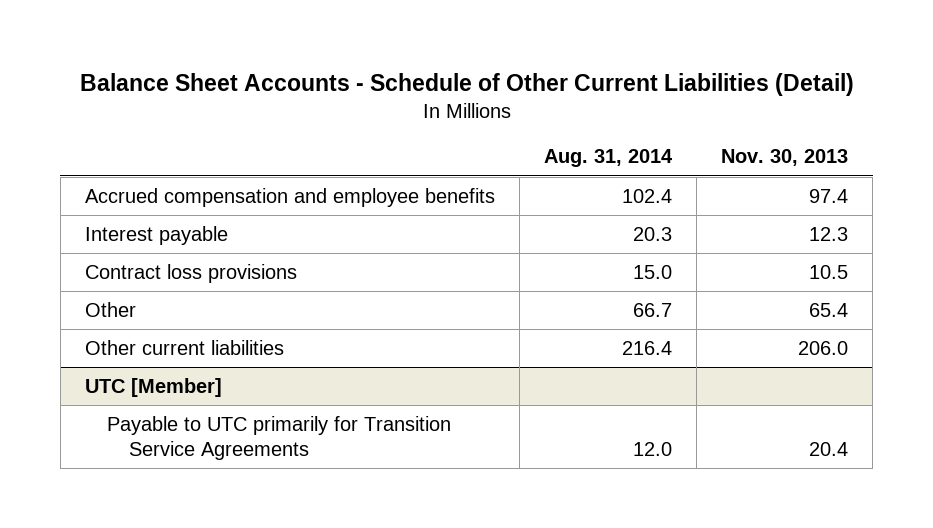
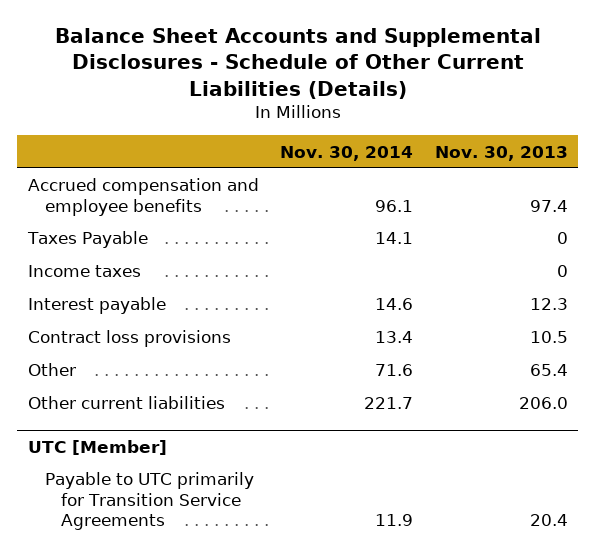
[79,73,854,97] Balance Sheet Accounts - Schedule of Other Current Liabilities (Detail) -> [54,28,541,99] Balance Sheet Accounts and Supplemental Disclosures - Schedule of Other Current Liabilities (Details)
[544,149,674,168] Aug. 31, 2014 -> none
none -> [280,145,414,161] Nov. 30, 2014
none -> [26,231,148,249] Taxes Payable
none -> [27,265,141,278] Income taxes

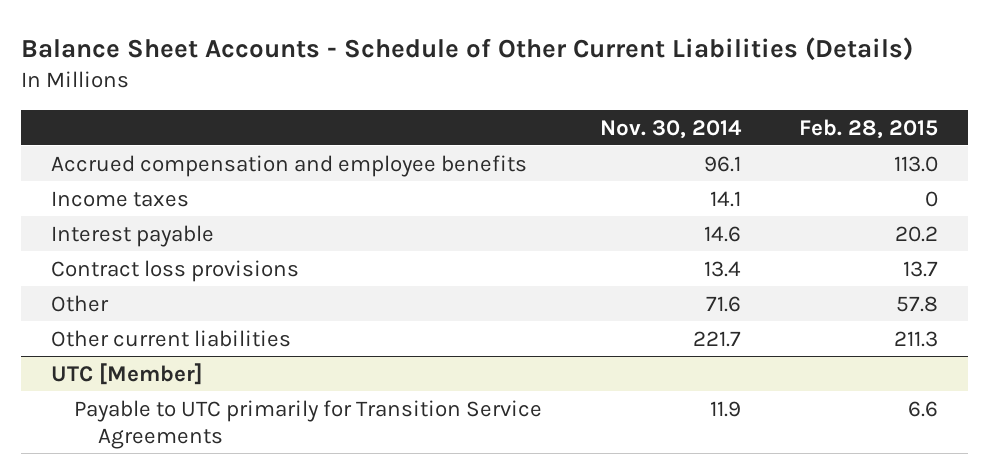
[54,28,541,99] Balance Sheet Accounts and Supplemental Disclosures - Schedule of Other Current Liabilities (Details) -> [21,36,914,61] Balance Sheet Accounts - Schedule of Other Current Liabilities (Details)
[434,145,568,161] Nov. 30, 2013 -> none
none -> [799,118,939,139] Feb. 28, 2015
[27,265,141,278] Income taxes -> none
[26,231,148,249] Taxes Payable -> [50,190,189,207] Income taxes

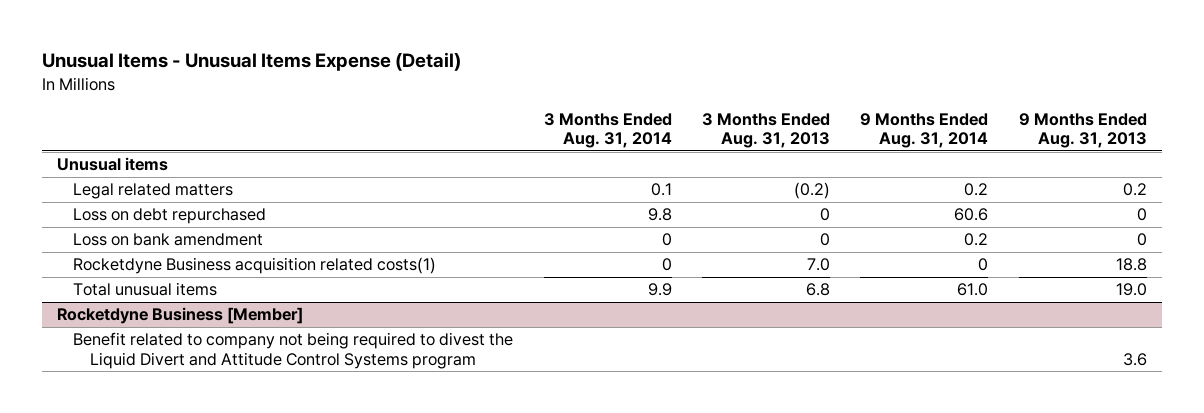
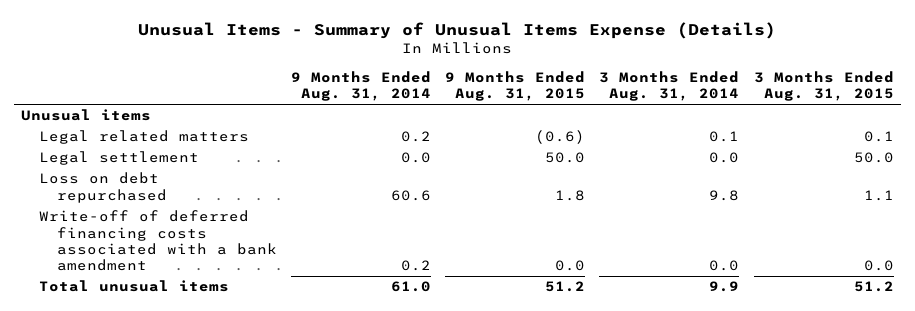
[41,52,461,72] Unusual Items - Unusual Items Expense (Detail) -> [138,22,777,40] Unusual Items - Summary of Unusual Items Expense (Details)
[702,112,831,148] 3 Months Ended Aug. 31, 2013 -> none
[1018,112,1147,148] 9 Months Ended Aug. 31, 2013 -> none
none -> [445,70,586,102] 9 Months Ended Aug. 31, 2015
none -> [753,70,894,102] 3 Months Ended Aug. 31, 2015
none -> [38,151,199,166] Legal settlement
[73,233,264,247] Loss on bank amendment -> none
[73,257,437,275] Rocketdyne Business acquisition related costs(1) -> none
none -> [38,210,277,271] Write-off of deferred financing costs associated with a bank amendment
[56,307,303,325] Rocketdyne Business [Member] -> none
[73,332,514,369] Benefit related to company not being required to divest the Liquid Divert and Attitude Control Systems program -> none

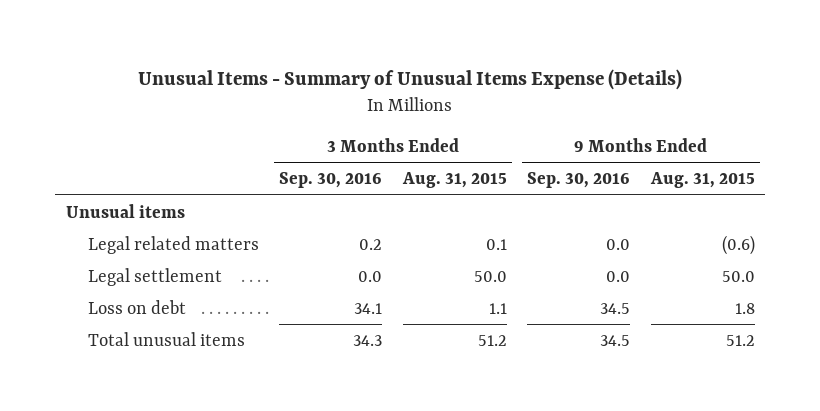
[290,70,431,102] 9 Months Ended Aug. 31, 2014 -> none
[599,70,740,102] 3 Months Ended Aug. 31, 2014 -> none
none -> [279,172,383,189] Sep. 30, 2016
none -> [527,172,631,189] Sep. 30, 2016
[38,210,277,271] Write-off of deferred financing costs associated with a bank amendment -> none
[38,172,167,203] Loss on debt repurchased -> [87,299,186,314] Loss on debt

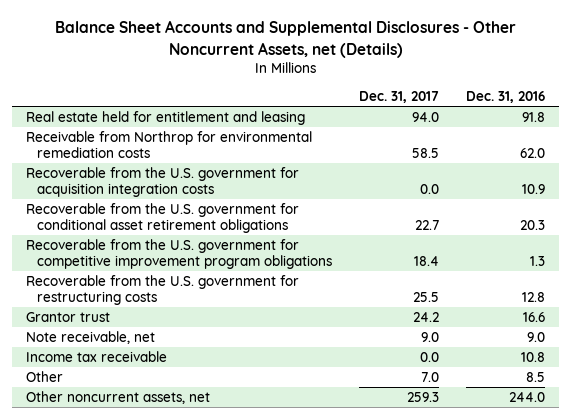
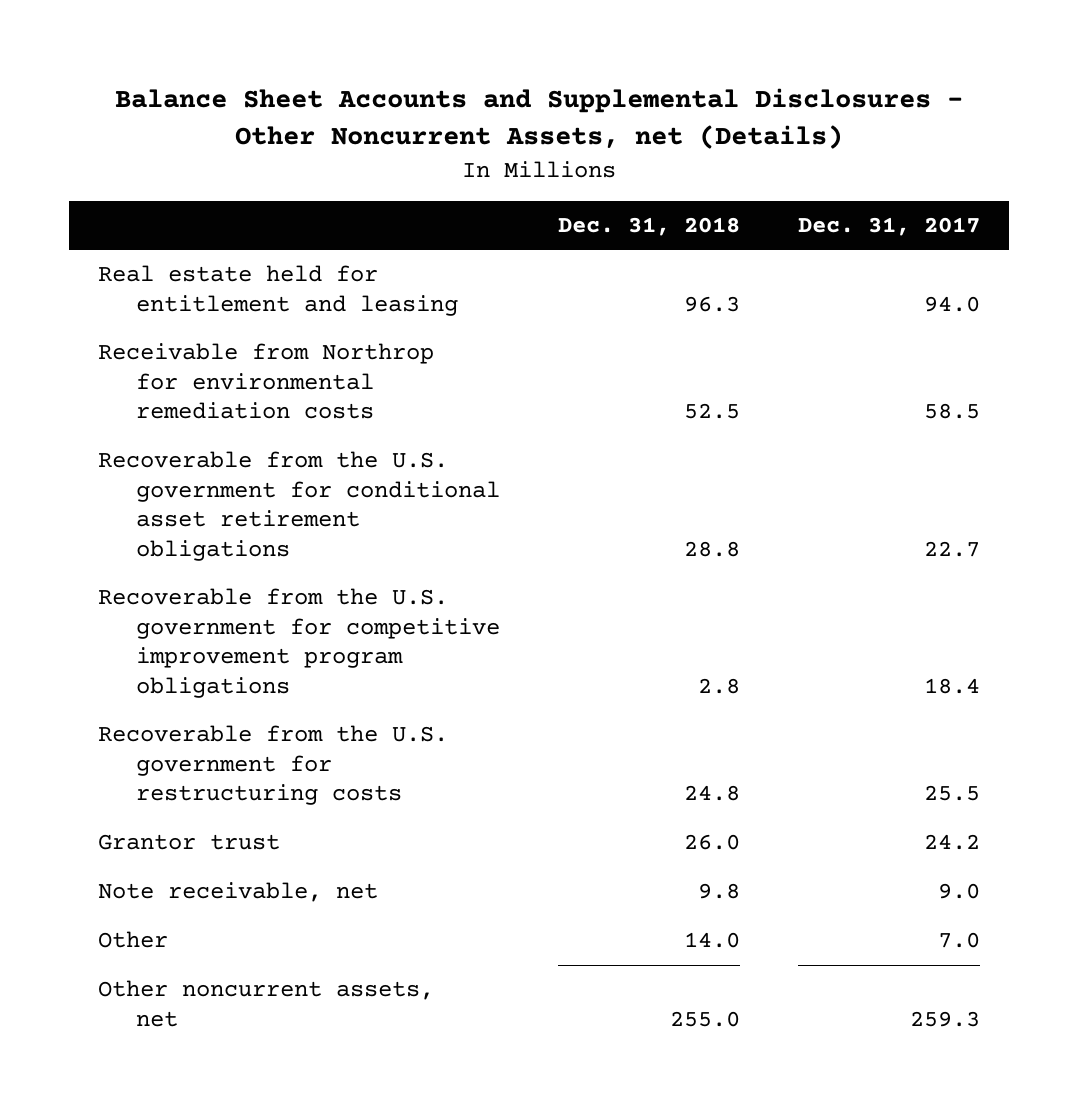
[466,91,546,104] Dec. 31, 2016 -> none
none -> [557,217,740,237] Dec. 31, 2018
[26,166,300,197] Recoverable from the U.S. government for acquisition integration costs -> none
[26,350,168,362] Income tax receivable -> none

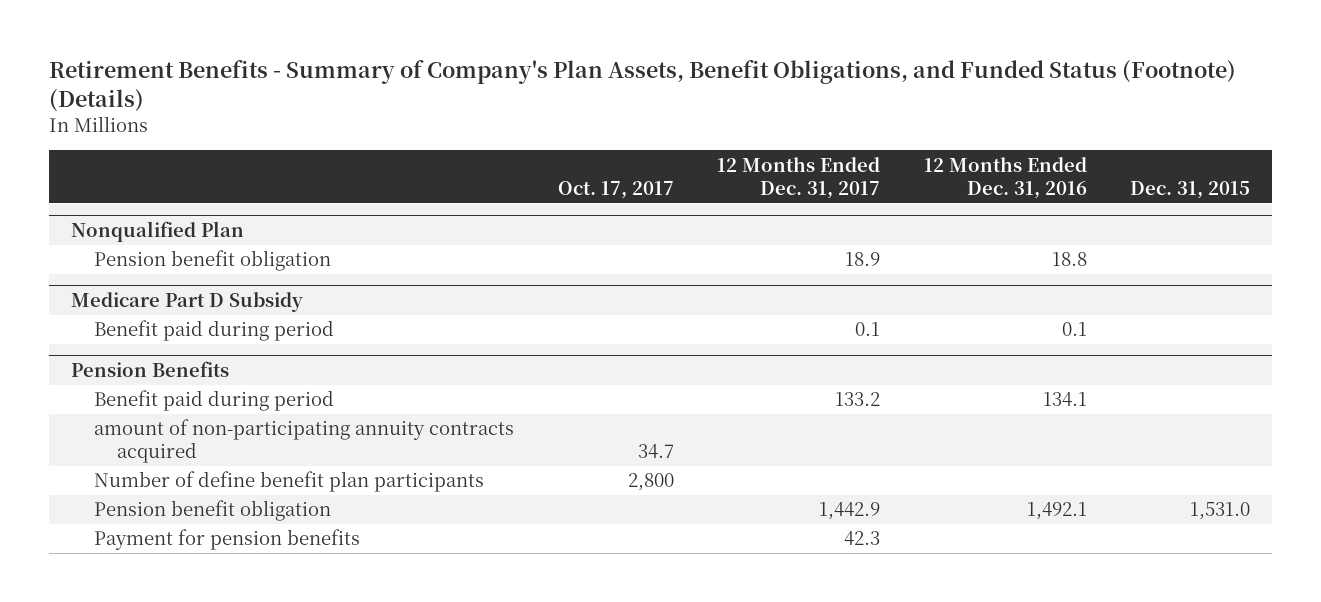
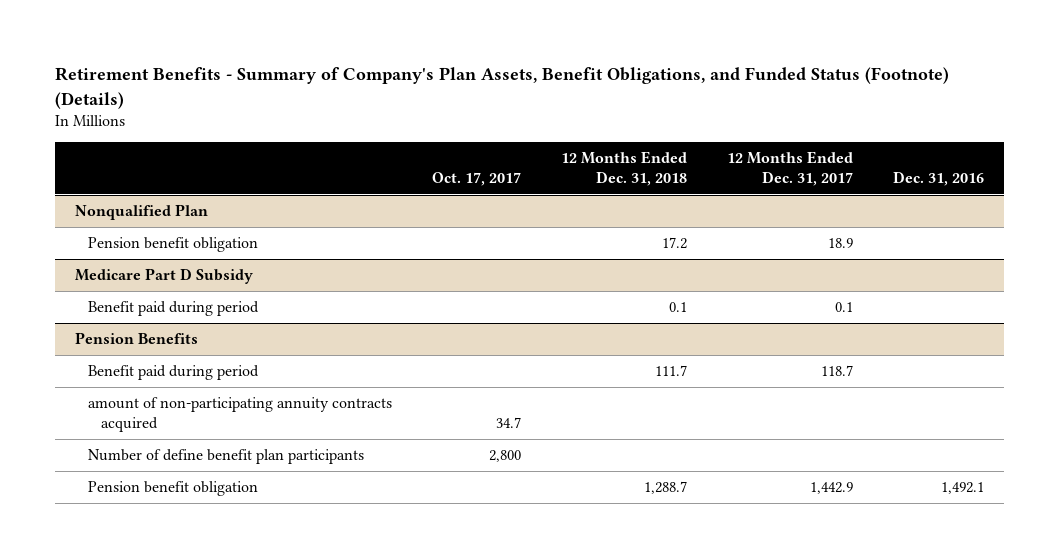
[923,156,1087,199] 12 Months Ended Dec. 31, 2016 -> none
[1130,180,1251,199] Dec. 31, 2015 -> none
none -> [561,150,688,187] 12 Months Ended Dec. 31, 2018
none -> [893,171,985,187] Dec. 31, 2016
[835,392,881,407] 133.2 -> [821,365,854,377] 118.7
[94,529,361,551] Payment for pension benefits -> none

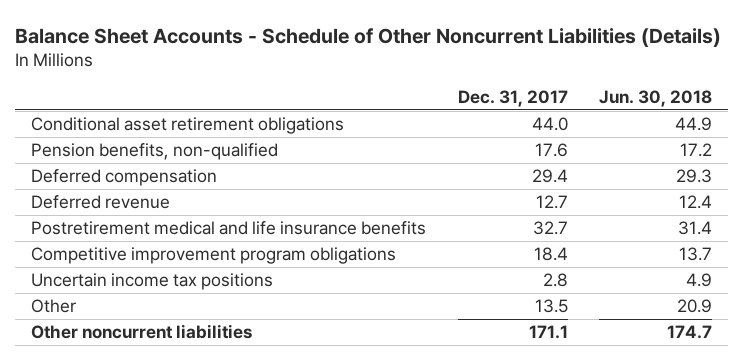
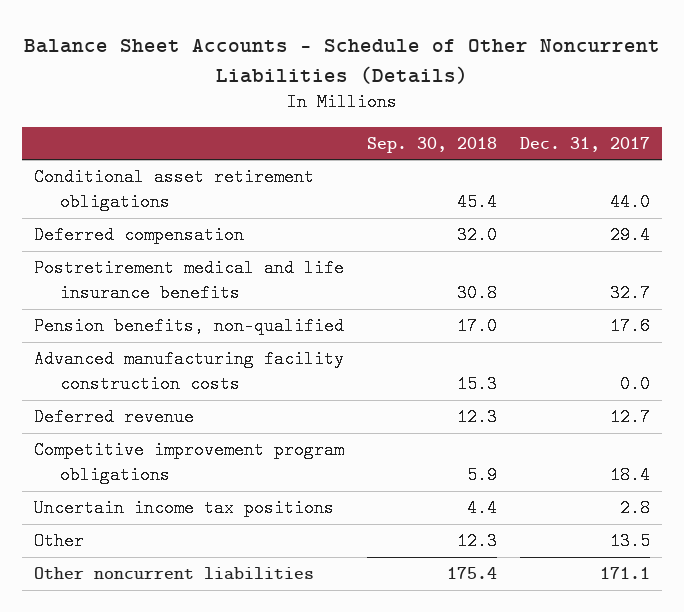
[599,90,713,108] Jun. 30, 2018 -> none
none -> [366,136,497,153] Sep. 30, 2018
[31,143,279,161] Pension benefits, non-qualified -> [33,317,344,336] Pension benefits, non-qualified
none -> [33,350,344,394] Advanced manufacturing facility construction costs
[31,195,171,210] Deferred revenue -> [33,408,194,427] Deferred revenue

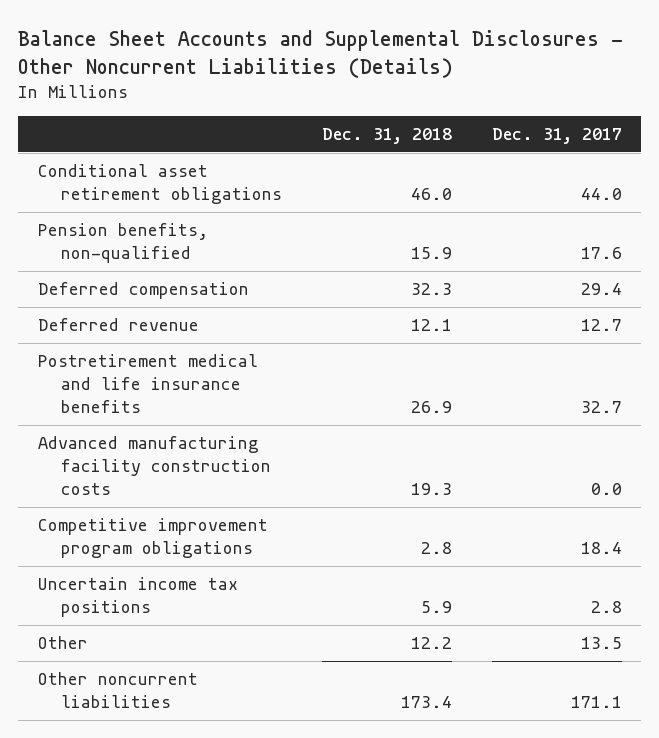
[23,38,660,84] Balance Sheet Accounts - Schedule of Other Noncurrent Liabilities (Details) -> [18,29,624,78] Balance Sheet Accounts and Supplemental Disclosures - Other Noncurrent Liabilities (Details)
[366,136,497,153] Sep. 30, 2018 -> none
none -> [321,128,452,145] Dec. 31, 2018
[33,317,344,336] Pension benefits, non-qualified -> [37,223,208,264] Pension benefits, non-qualified
[33,408,194,427] Deferred revenue -> [37,318,199,332] Deferred revenue

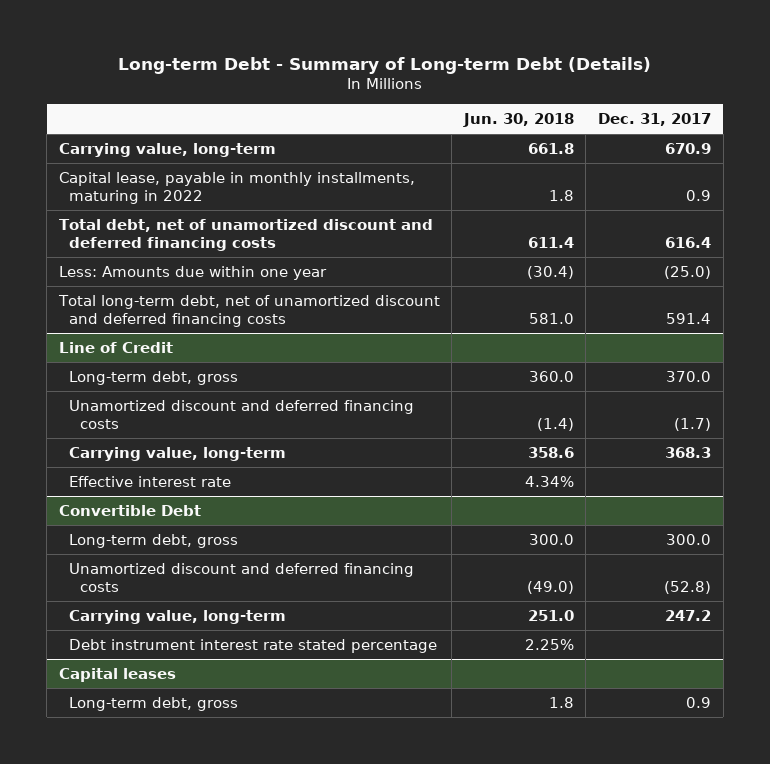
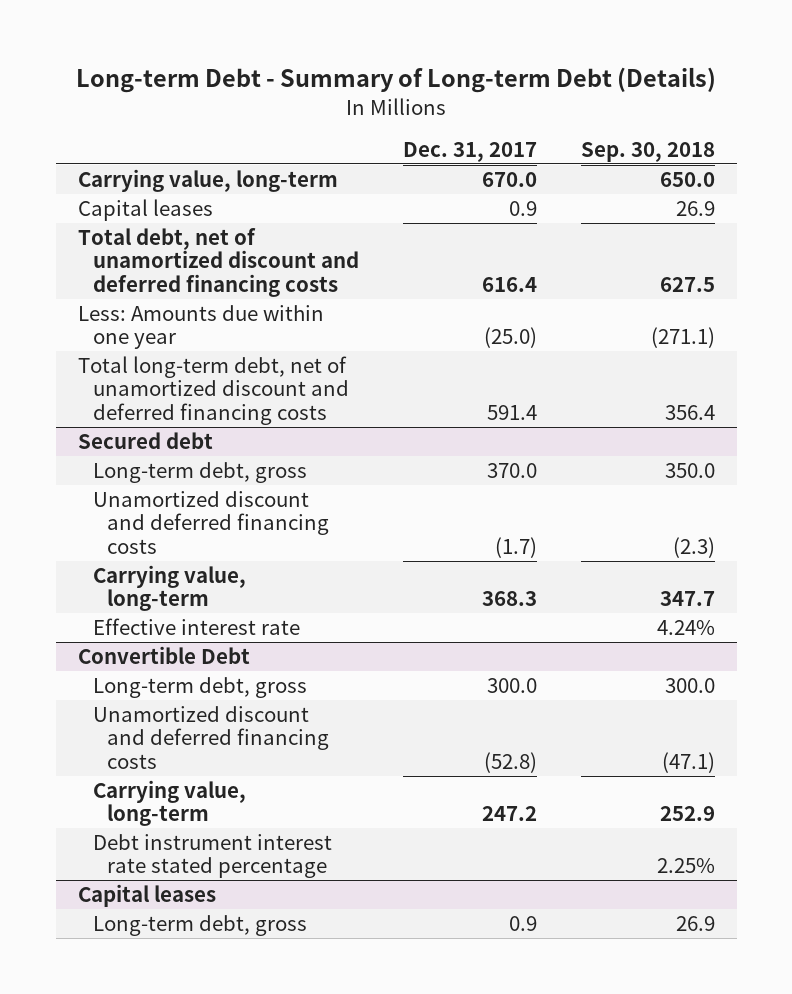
[462,113,574,128] Jun. 30, 2018 -> none
none -> [580,141,715,162] Sep. 30, 2018
[664,142,711,154] 670.9 -> [481,171,537,187] 670.0
[58,171,415,205] Capital lease, payable in monthly installments, maturing in 2022 -> [77,198,213,221] Capital leases
[58,341,173,353] Line of Credit -> none
none -> [77,431,213,449] Secured debt

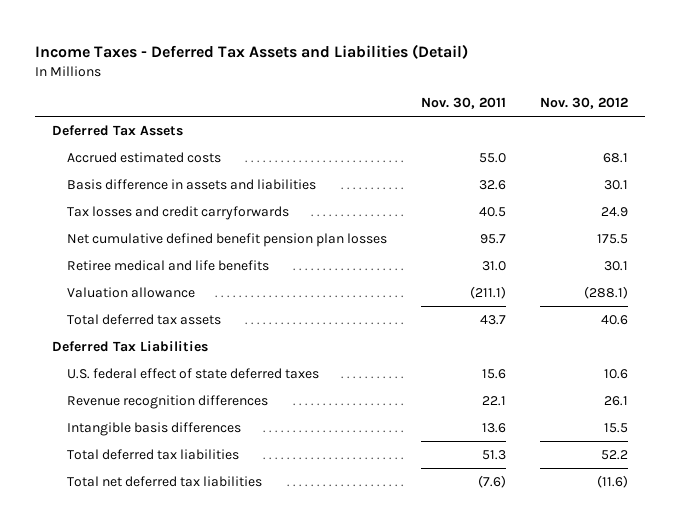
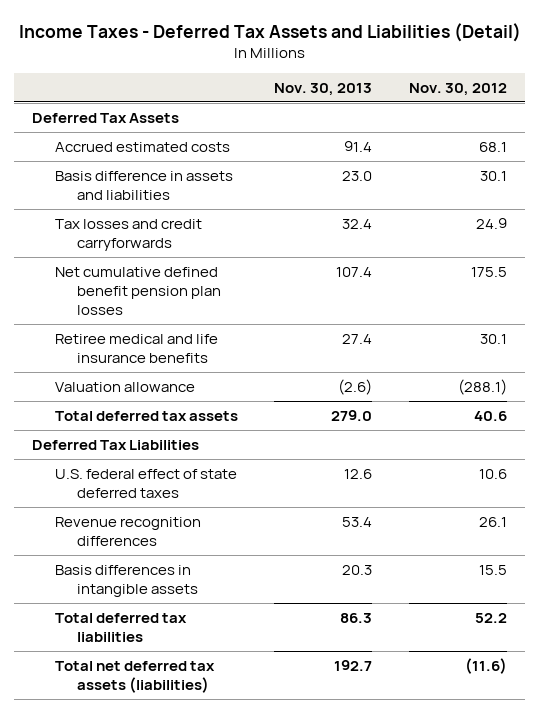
[421,97,507,110] Nov. 30, 2011 -> none
none -> [274,82,373,96] Nov. 30, 2013
[66,259,269,271] Retiree medical and life benefits -> [54,333,218,363] Retiree medical and life insurance benefits
[66,421,241,436] Intangible basis differences -> [54,564,198,597] Basis differences in intangible assets
[66,475,262,487] Total net deferred tax liabilities -> [54,660,215,693] Total net deferred tax assets (liabilities)

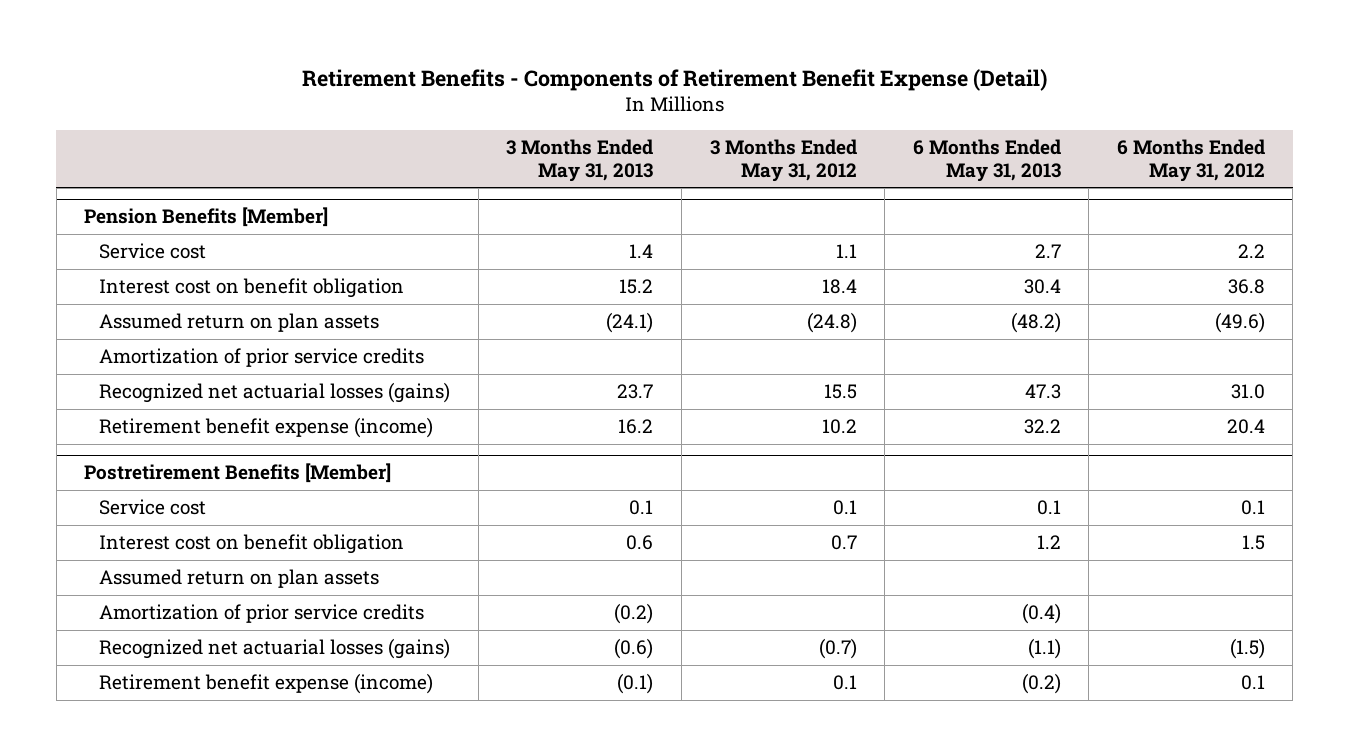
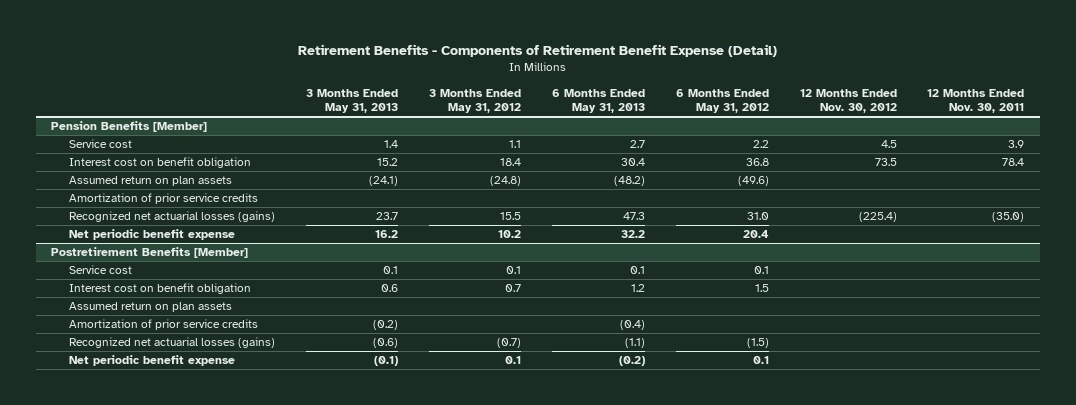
none -> [799,88,897,114] 12 Months Ended Nov. 30, 2012
none -> [927,88,1025,114] 12 Months Ended Nov. 30, 2011
[99,417,434,439] Retirement benefit expense (income) -> [68,229,235,241] Net periodic benefit expense
[99,673,434,695] Retirement benefit expense (income) -> [68,355,235,367] Net periodic benefit expense

